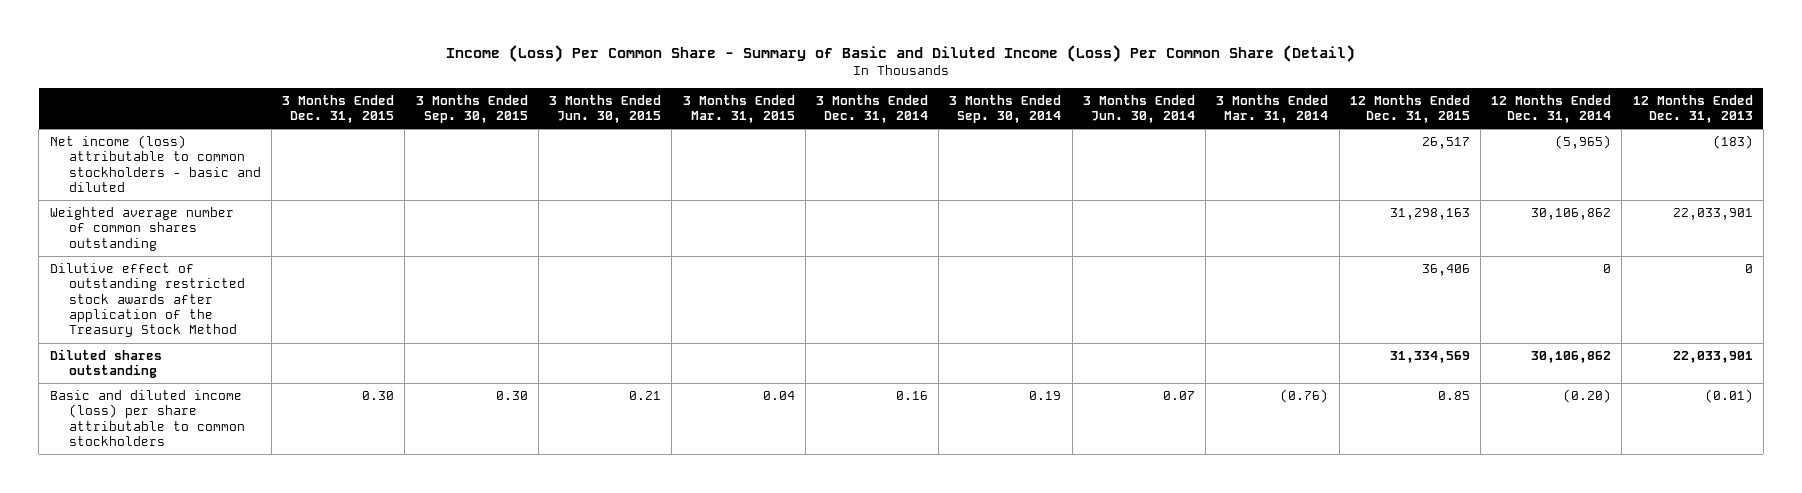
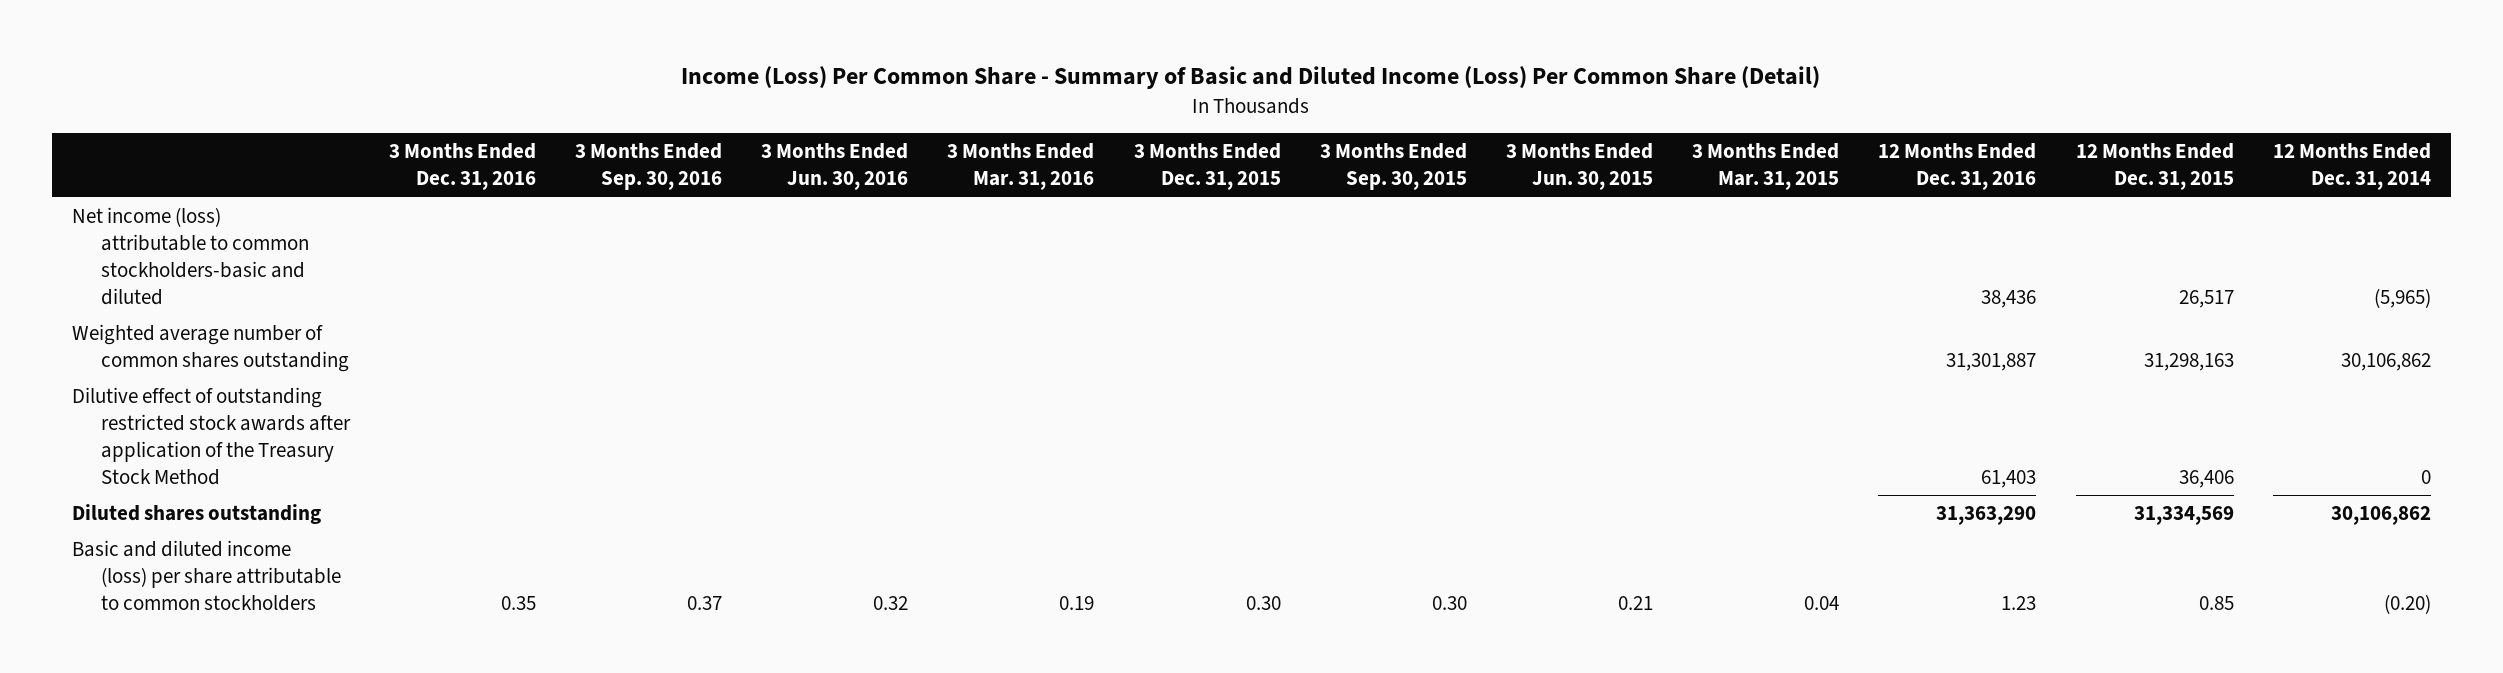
[815,94,928,124] 3 Months Ended Dec. 31, 2014 -> none
[949,94,1062,124] 3 Months Ended Sep. 30, 2014 -> none
[1082,94,1195,124] 3 Months Ended Jun. 30, 2014 -> none
[1216,94,1329,124] 3 Months Ended Mar. 31, 2014 -> none
[1632,94,1753,124] 12 Months Ended Dec. 31, 2013 -> none
none -> [388,143,536,191] 3 Months Ended Dec. 31, 2016
none -> [574,143,722,191] 3 Months Ended Sep. 30, 2016
none -> [761,143,909,191] 3 Months Ended Jun. 30, 2016
none -> [947,143,1095,191] 3 Months Ended Mar. 31, 2016
none -> [1878,143,2037,191] 12 Months Ended Dec. 31, 2016
[49,134,261,193] Net income (loss) attributable to common stockholders - basic and diluted -> [71,207,309,305] Net income (loss) attributable to common stockholders-basic and diluted

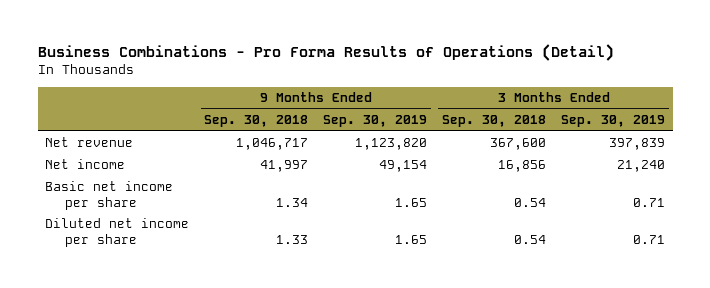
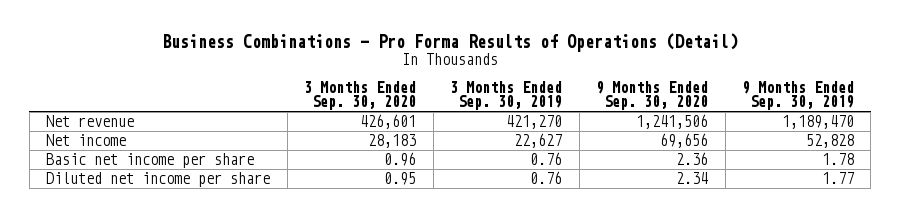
[204,115,309,128] Sep. 30, 2018 -> none
[442,115,547,128] Sep. 30, 2018 -> none
none -> [304,80,417,111] 3 Months Ended Sep. 30, 2020
none -> [596,80,709,111] 9 Months Ended Sep. 30, 2020
[355,138,428,151] 1,123,820 -> [782,115,855,130] 1,189,470
[609,138,666,151] 397,839 -> [506,115,563,130] 421,270
[379,160,428,173] 49,154 -> [806,134,855,149] 52,828
[617,160,666,173] 21,240 -> [514,133,563,149] 22,627
[395,197,428,207] 1.65 -> [822,153,855,166] 1.78
[633,197,666,207] 0.71 -> [530,152,563,166] 0.76
[395,234,428,244] 1.65 -> [822,172,855,185] 1.77
[633,234,666,244] 0.71 -> [530,171,563,185] 0.76

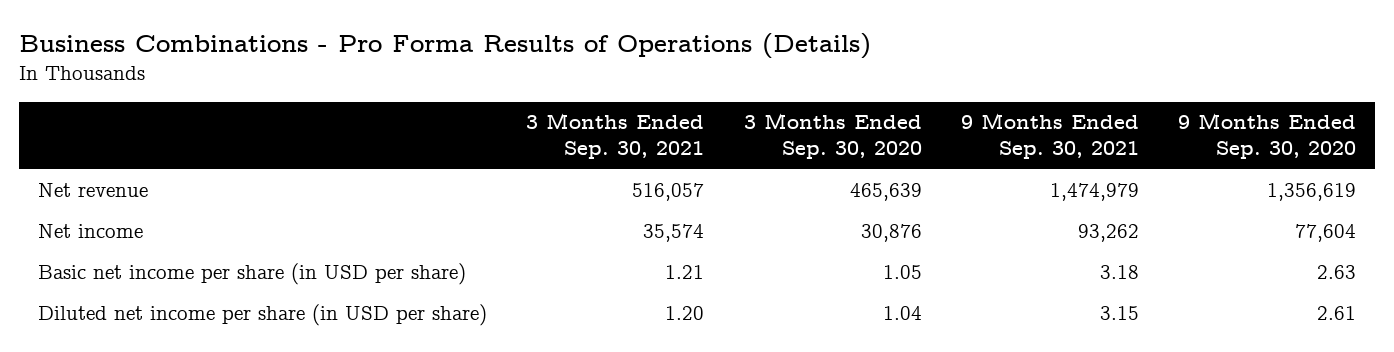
[162,33,739,53] Business Combinations - Pro Forma Results of Operations (Detail) -> [18,32,871,59] Business Combinations - Pro Forma Results of Operations (Details)
[450,80,563,111] 3 Months Ended Sep. 30, 2019 -> none
[742,80,855,111] 9 Months Ended Sep. 30, 2019 -> none
none -> [526,113,705,160] 3 Months Ended Sep. 30, 2021
none -> [960,113,1139,160] 9 Months Ended Sep. 30, 2021
[360,114,417,130] 426,601 -> [849,182,922,201] 465,639
[636,114,709,130] 1,241,506 -> [1266,182,1356,201] 1,356,619
[368,134,417,149] 28,183 -> [860,223,922,242] 30,876
[660,133,709,149] 69,656 -> [1294,223,1356,242] 77,604
[46,153,255,169] Basic net income per share -> [38,262,467,285] Basic net income per share (in USD per share)
[384,152,417,167] 0.96 -> [882,264,922,279] 1.05
[676,152,709,166] 2.36 -> [1316,264,1356,279] 2.63
[46,172,271,188] Diluted net income per share -> [38,303,488,326] Diluted net income per share (in USD per share)
[384,172,417,186] 0.95 -> [882,305,922,320] 1.04
[676,172,709,185] 2.34 -> [1316,305,1356,320] 2.61

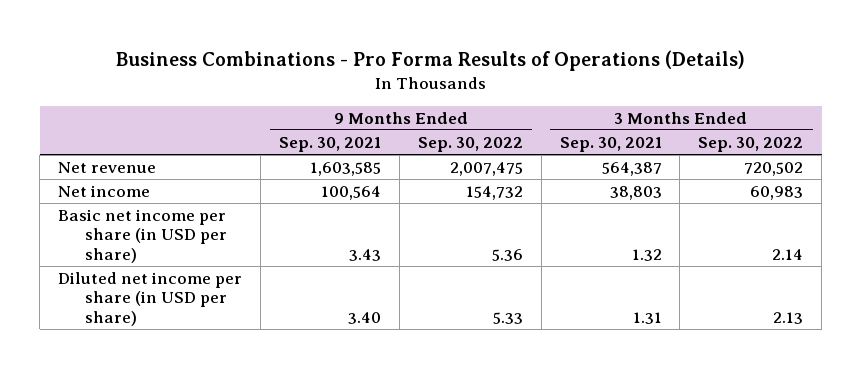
[743,113,922,160] 3 Months Ended Sep. 30, 2020 -> none
[1177,113,1356,160] 9 Months Ended Sep. 30, 2020 -> none
none -> [417,136,523,152] Sep. 30, 2022
none -> [698,136,804,152] Sep. 30, 2022
[632,182,705,201] 516,057 -> [601,161,662,176] 564,387
[1049,182,1139,201] 1,474,979 -> [310,161,382,176] 1,603,585
[643,223,705,242] 35,574 -> [609,185,662,200] 38,803
[1077,223,1139,242] 93,262 -> [321,185,382,200] 100,564
[665,264,705,279] 1.21 -> [631,248,662,261] 1.32
[1099,264,1139,279] 3.18 -> [349,248,382,261] 3.43
[665,305,705,320] 1.20 -> [632,311,662,324] 1.31
[1099,305,1139,320] 3.15 -> [348,311,382,324] 3.40

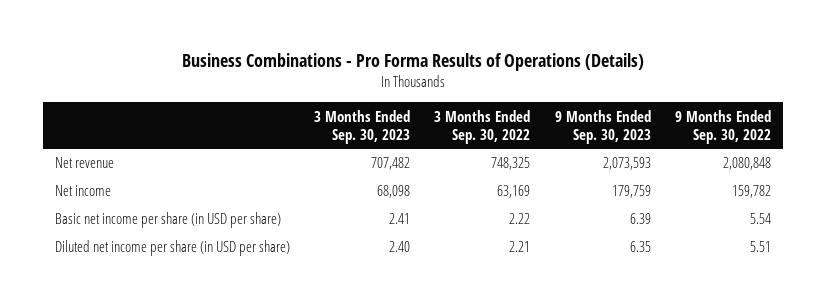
[279,136,382,152] Sep. 30, 2021 -> none
[559,136,662,152] Sep. 30, 2021 -> none
none -> [314,109,411,144] 3 Months Ended Sep. 30, 2023
none -> [554,109,651,144] 9 Months Ended Sep. 30, 2023
[449,161,523,176] 2,007,475 -> [722,157,771,171] 2,080,848
[744,161,804,176] 720,502 -> [491,157,531,171] 748,325
[465,185,523,200] 154,732 -> [731,185,771,199] 159,782
[750,185,804,200] 60,983 -> [497,185,531,199] 63,169
[491,248,523,261] 5.36 -> [749,213,771,225] 5.54
[772,248,804,260] 2.14 -> [509,213,531,225] 2.22
[492,311,523,324] 5.33 -> [749,241,771,253] 5.51
[773,311,804,324] 2.13 -> [509,241,531,253] 2.21

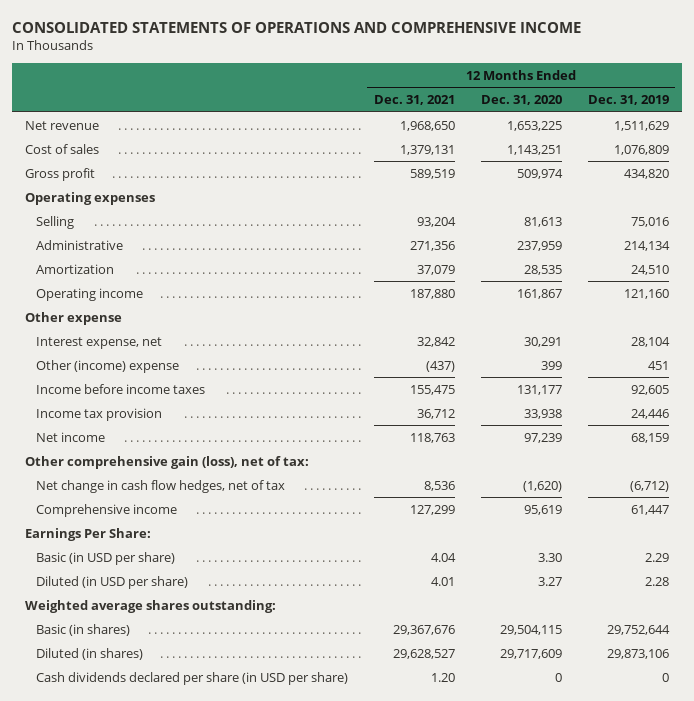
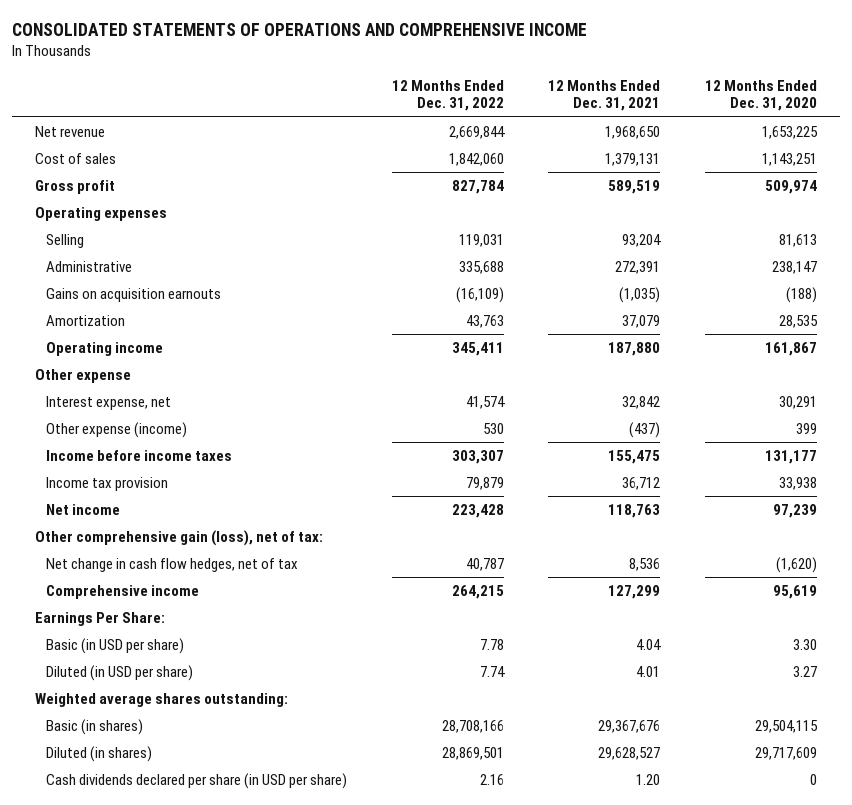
[587,95,669,106] Dec. 31, 2019 -> none
none -> [391,79,504,112] 12 Months Ended Dec. 31, 2022
[409,240,455,251] 271,356 -> [615,261,661,275] 272,391
[516,240,562,251] 237,959 -> [772,261,818,275] 238,147
none -> [45,288,221,303] Gains on acquisition earnouts
[35,359,179,373] Other (income) expense -> [45,422,187,439] Other expense (income)

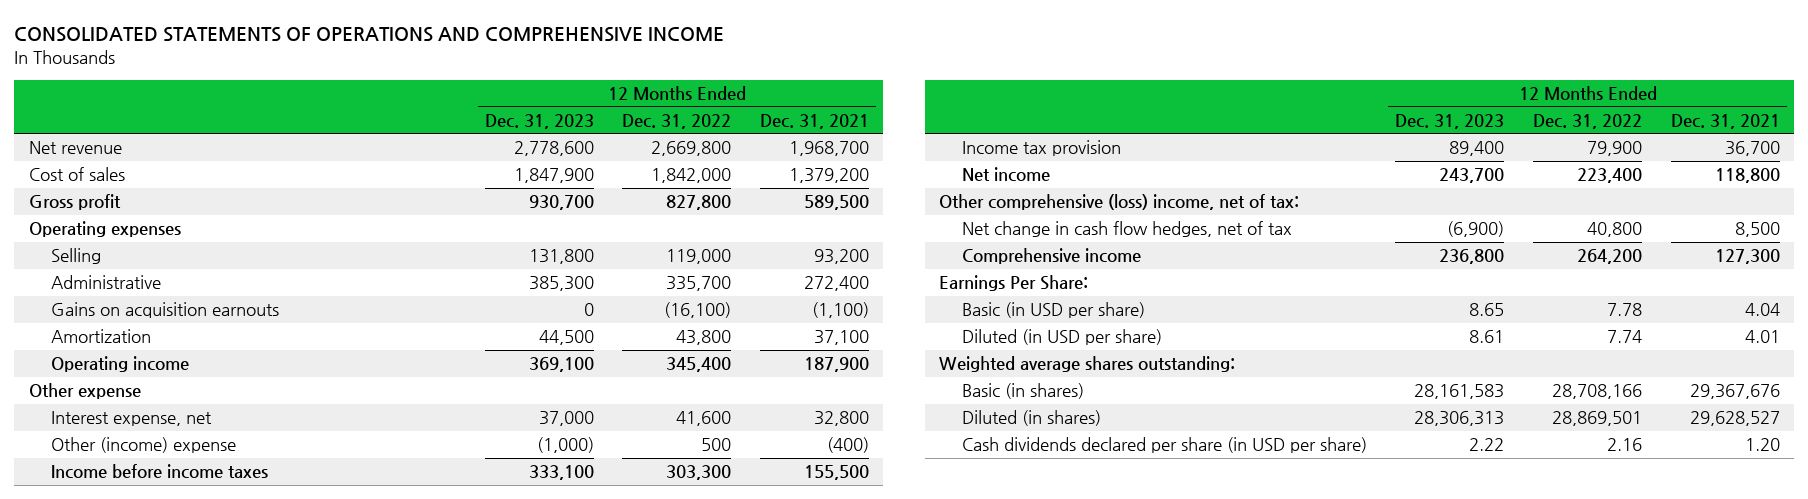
[705,79,818,112] 12 Months Ended Dec. 31, 2020 -> none
none -> [484,113,594,129] Dec. 31, 2023
[448,126,505,140] 2,669,844 -> [651,141,732,157] 2,669,800
[605,126,661,140] 1,968,650 -> [788,141,869,157] 1,968,700
[448,153,504,167] 1,842,060 -> [651,168,732,184] 1,842,000
[605,153,661,167] 1,379,131 -> [788,168,869,184] 1,379,200
[451,180,504,195] 827,784 -> [666,195,732,211] 827,800
[608,180,661,195] 589,519 -> [803,195,869,211] 589,500
[458,234,504,248] 119,031 -> [666,249,732,265] 119,000
[622,234,662,248] 93,204 -> [813,249,869,265] 93,200
[458,261,504,275] 335,688 -> [666,276,732,292] 335,700
[615,261,661,275] 272,391 -> [803,276,869,292] 272,400
[455,287,504,304] (16,109) -> [664,302,732,319] (16,100)
[619,287,661,304] (1,035) -> [811,302,869,319] (1,100)
[465,315,504,329] 43,763 -> [676,330,732,346] 43,800
[622,315,661,329] 37,079 -> [813,330,869,346] 37,100
[451,342,504,357] 345,411 -> [666,357,732,373] 345,400
[608,342,661,357] 187,880 -> [803,357,869,373] 187,900
[465,396,505,410] 41,574 -> [676,411,732,427] 41,600
[622,396,661,410] 32,842 -> [813,411,869,427] 32,800
[45,422,187,439] Other expense (income) -> [51,437,237,454] Other (income) expense
[482,423,504,435] 530 -> [701,438,732,452] 500
[629,422,661,439] (437) -> [826,437,869,454] (400)
[451,450,504,465] 303,307 -> [666,465,732,481] 303,300
[608,450,661,465] 155,475 -> [803,465,869,481] 155,500
[465,477,504,491] 79,879 -> [1587,141,1643,157] 79,900
[622,477,661,491] 36,712 -> [1724,141,1780,157] 36,700
[451,504,504,519] 223,428 -> [1577,168,1643,184] 223,400
[608,504,661,519] 118,763 -> [1714,168,1780,184] 118,800
[34,530,323,547] Other comprehensive gain (loss), net of tax: -> [939,194,1300,211] Other comprehensive (loss) income, net of tax:
[465,558,504,572] 40,787 -> [1587,222,1643,238] 40,800
[629,558,661,572] 8,536 -> [1734,222,1780,238] 8,500
[451,585,504,600] 264,215 -> [1577,249,1643,265] 264,200
[608,585,661,600] 127,299 -> [1714,249,1780,265] 127,300

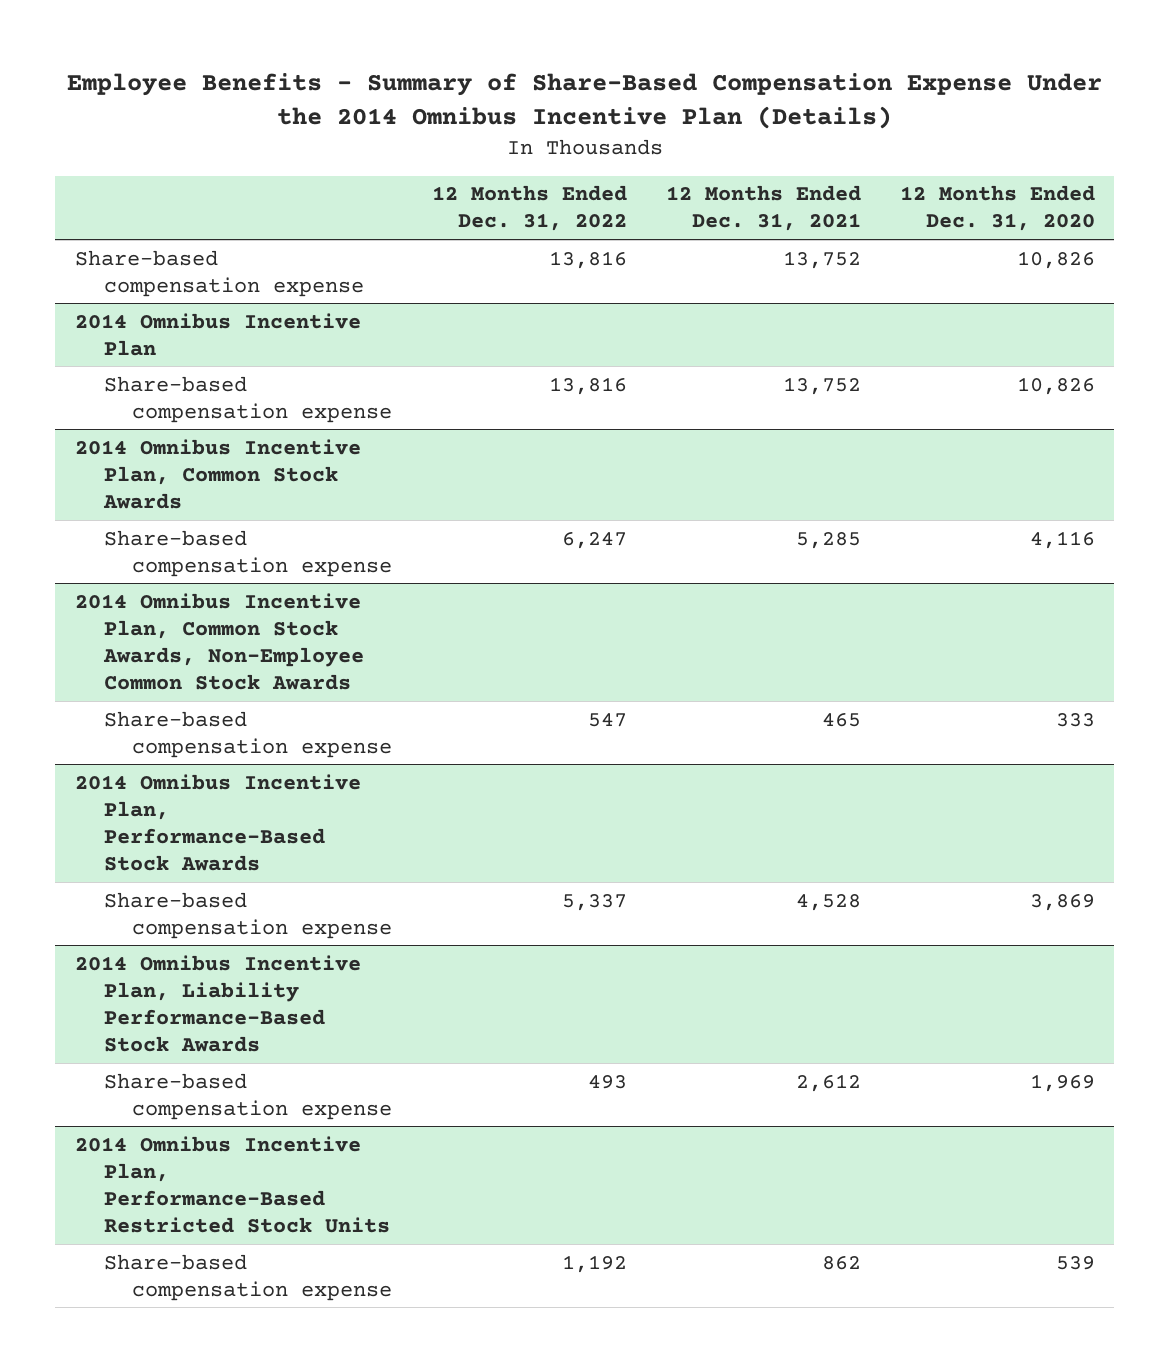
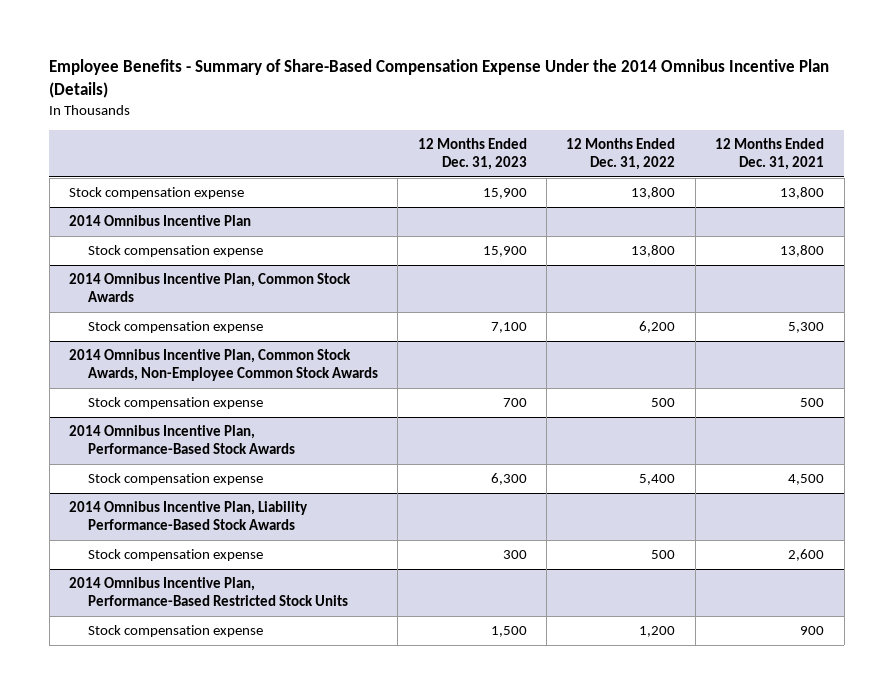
[899,185,1095,232] 12 Months Ended Dec. 31, 2020 -> none
none -> [417,138,527,171] 12 Months Ended Dec. 31, 2023
[74,249,364,297] Share-based compensation expense -> [68,187,244,200] Stock compensation expense
[548,250,627,269] 13,816 -> [631,187,676,200] 13,800
[782,250,861,269] 13,752 -> [780,187,825,200] 13,800
[103,375,393,423] Share-based compensation expense -> [87,245,263,258] Stock compensation expense
[548,376,627,395] 13,816 -> [631,245,676,258] 13,800
[782,376,861,395] 13,752 -> [780,245,825,258] 13,800
[103,529,393,577] Share-based compensation expense -> [87,321,263,334] Stock compensation expense
[561,531,627,549] 6,247 -> [639,321,676,334] 6,200
[795,531,861,549] 5,285 -> [788,322,825,334] 5,300
[103,710,393,758] Share-based compensation expense -> [87,397,263,410] Stock compensation expense
[587,712,627,727] 547 -> [651,398,676,408] 500
[821,712,861,727] 465 -> [800,398,825,408] 500
[103,891,393,939] Share-based compensation expense -> [87,473,263,486] Stock compensation expense
[561,893,627,911] 5,337 -> [639,474,676,486] 5,400
[795,893,861,911] 4,528 -> [788,474,825,486] 4,500
[103,1072,393,1120] Share-based compensation expense -> [87,549,263,562] Stock compensation expense
[587,1074,627,1089] 493 -> [651,550,676,560] 500
[795,1073,861,1092] 2,612 -> [788,549,825,562] 2,600
[103,1253,393,1301] Share-based compensation expense -> [87,625,263,638] Stock compensation expense
[561,1254,627,1273] 1,192 -> [639,626,676,638] 1,200
[821,1255,861,1270] 862 -> [800,626,825,636] 900

